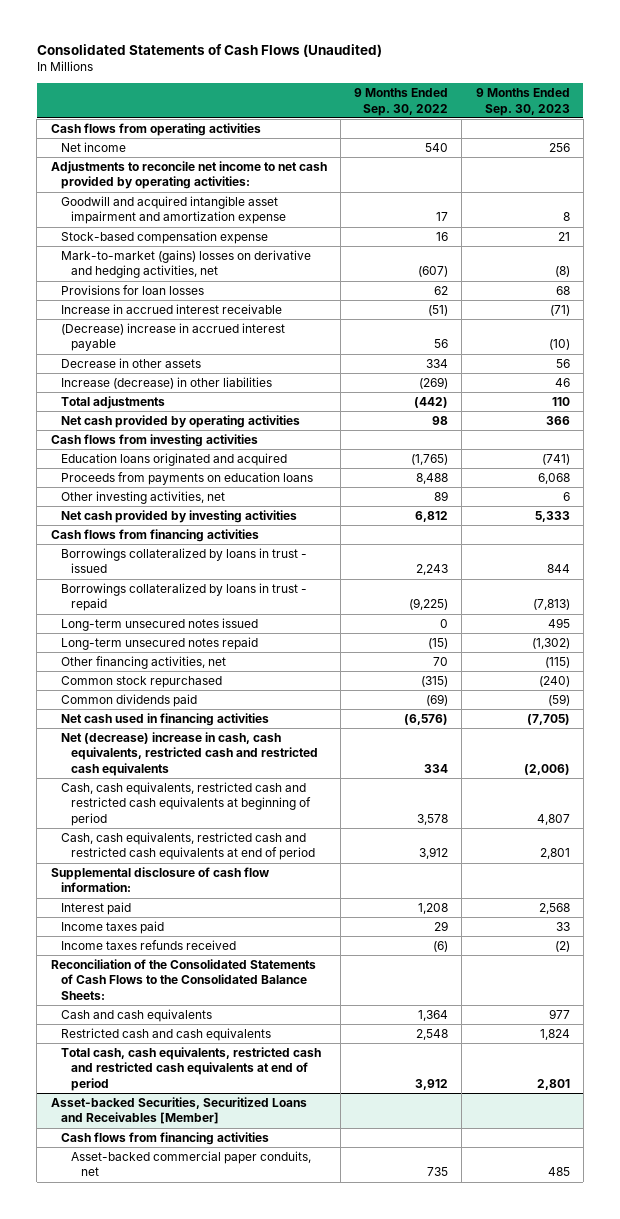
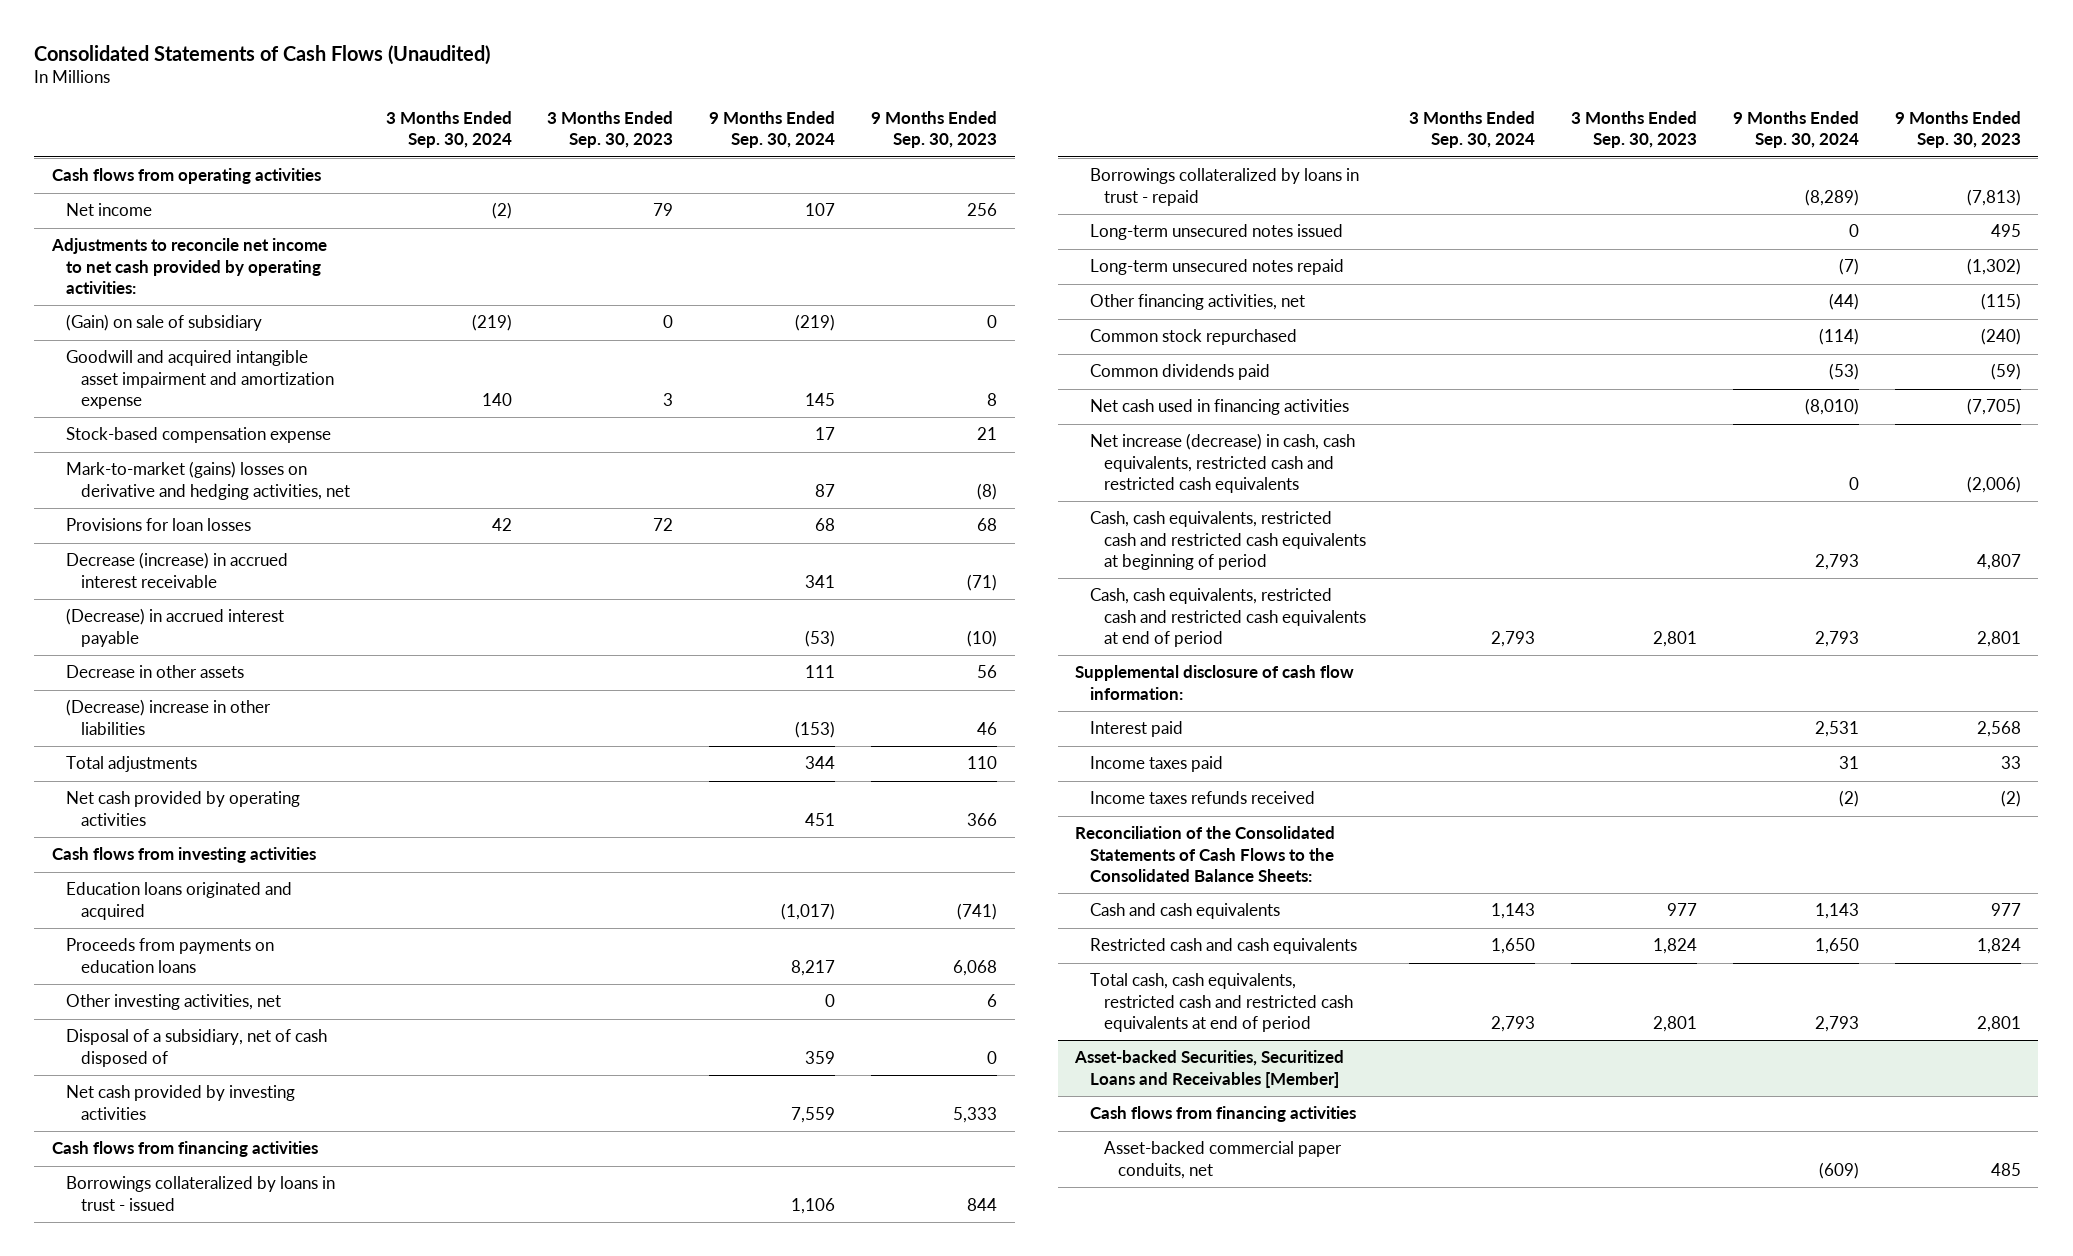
[354,88,449,116] 9 Months Ended Sep. 30, 2022 -> none
none -> [385,110,512,149] 3 Months Ended Sep. 30, 2024
none -> [547,110,674,149] 3 Months Ended Sep. 30, 2023
none -> [709,110,836,149] 9 Months Ended Sep. 30, 2024
none -> [66,314,263,332] (Gain) on sale of subsidiary
[60,303,282,314] Increase in accrued interest receivable -> [66,552,289,588] Decrease (increase) in accrued interest receivable
[60,322,285,352] (Decrease) increase in accrued interest payable -> [66,608,285,647] (Decrease) in accrued interest payable
[60,376,272,389] Increase (decrease) in other liabilities -> [66,699,272,735] (Decrease) increase in other liabilities
none -> [66,1029,328,1067] Disposal of a subsidiary, net of cash disposed of
[60,731,319,776] Net (decrease) increase in cash, cash equivalents, restricted cash and restricted cash equivalents -> [1089,433,1355,494] Net increase (decrease) in cash, cash equivalents, restricted cash and restricted cash equivalents

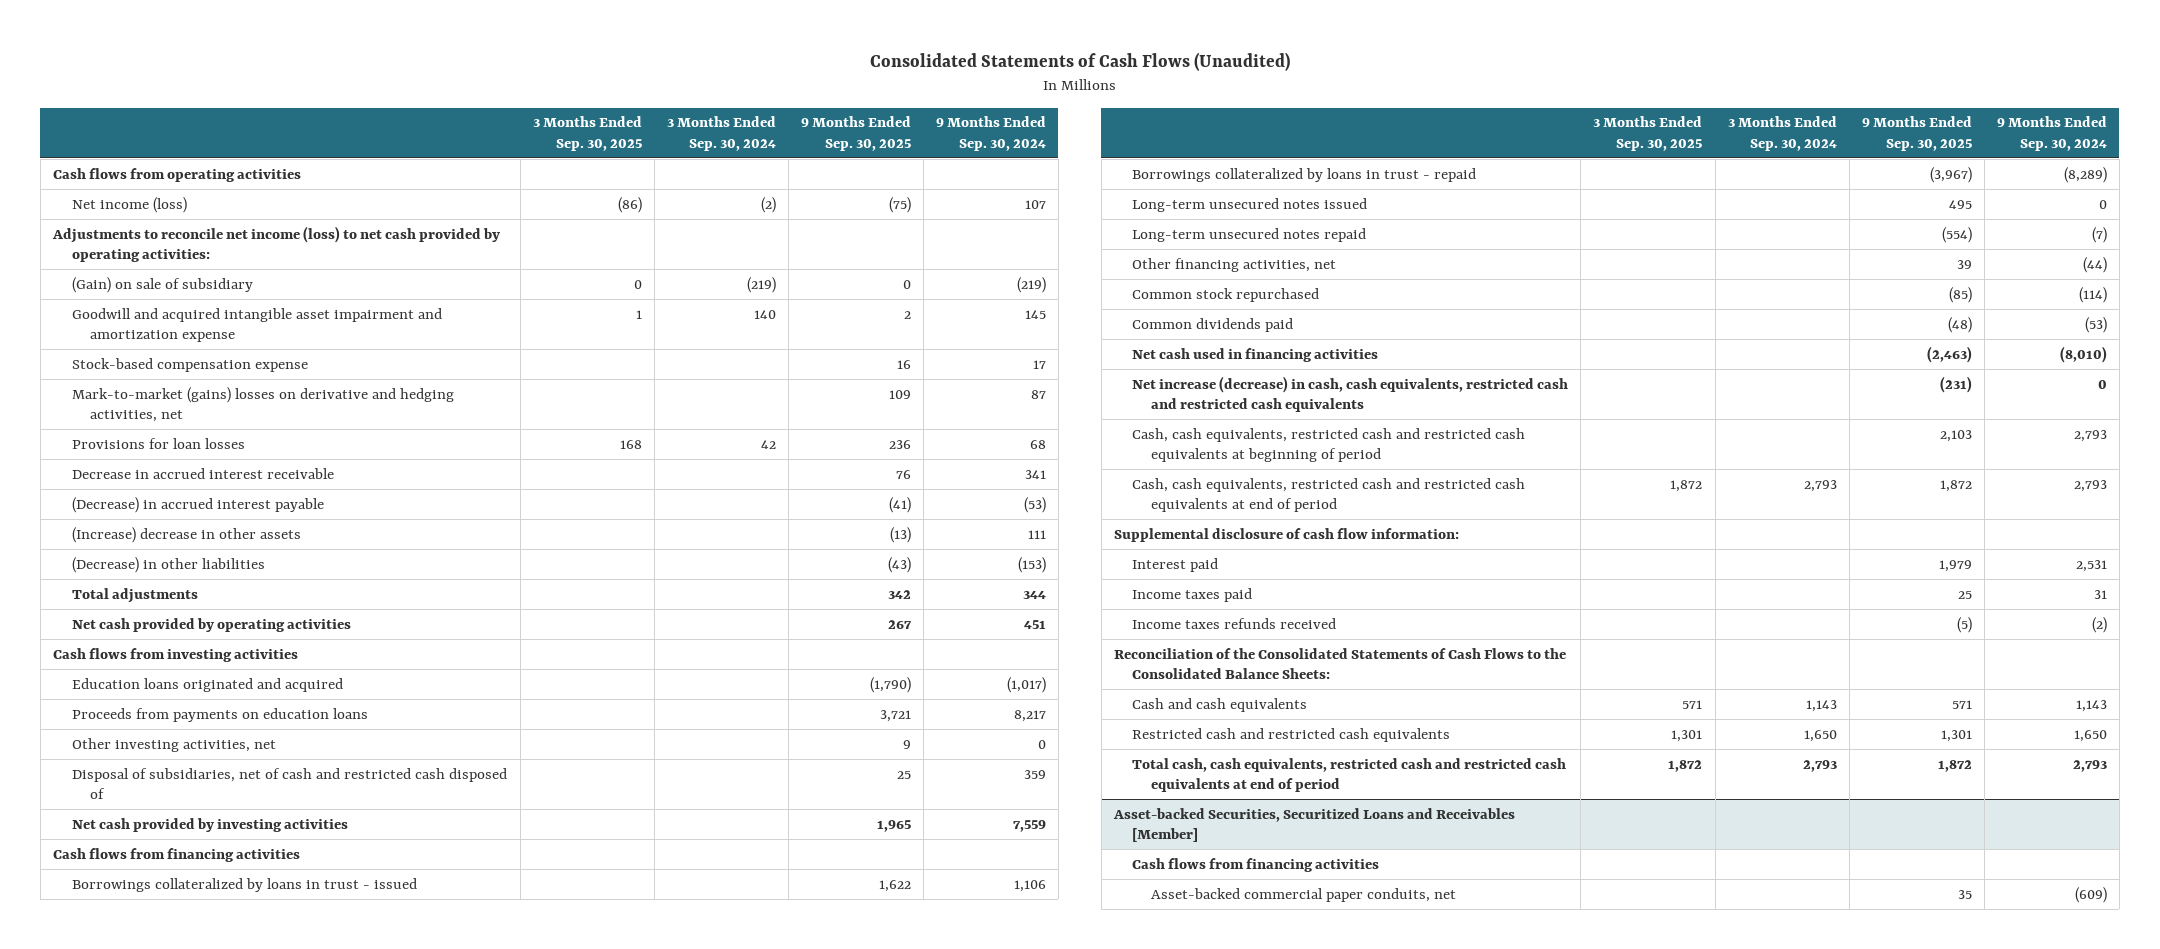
[547,110,674,149] 3 Months Ended Sep. 30, 2023 -> none
[871,110,998,149] 9 Months Ended Sep. 30, 2023 -> none
none -> [532,116,642,151] 3 Months Ended Sep. 30, 2025
none -> [800,116,911,151] 9 Months Ended Sep. 30, 2025
[66,203,153,217] Net income -> [71,196,187,213] Net income (loss)
[51,238,328,295] Adjustments to reconcile net income to net cash provided by operating activities: -> [52,225,501,263] Adjustments to reconcile net income (loss) to net cash provided by operating activities:
[66,552,289,588] Decrease (increase) in accrued interest receivable -> [71,467,334,479] Decrease in accrued interest receivable
[66,665,245,679] Decrease in other assets -> [71,526,301,543] (Increase) decrease in other assets
[66,699,272,735] (Decrease) increase in other liabilities -> [71,556,265,573] (Decrease) in other liabilities
[66,1029,328,1067] Disposal of a subsidiary, net of cash disposed of -> [71,767,507,800] Disposal of subsidiaries, net of cash and restricted cash disposed of
[1089,938,1357,955] Restricted cash and cash equivalents -> [1132,727,1451,742] Restricted cash and restricted cash equivalents

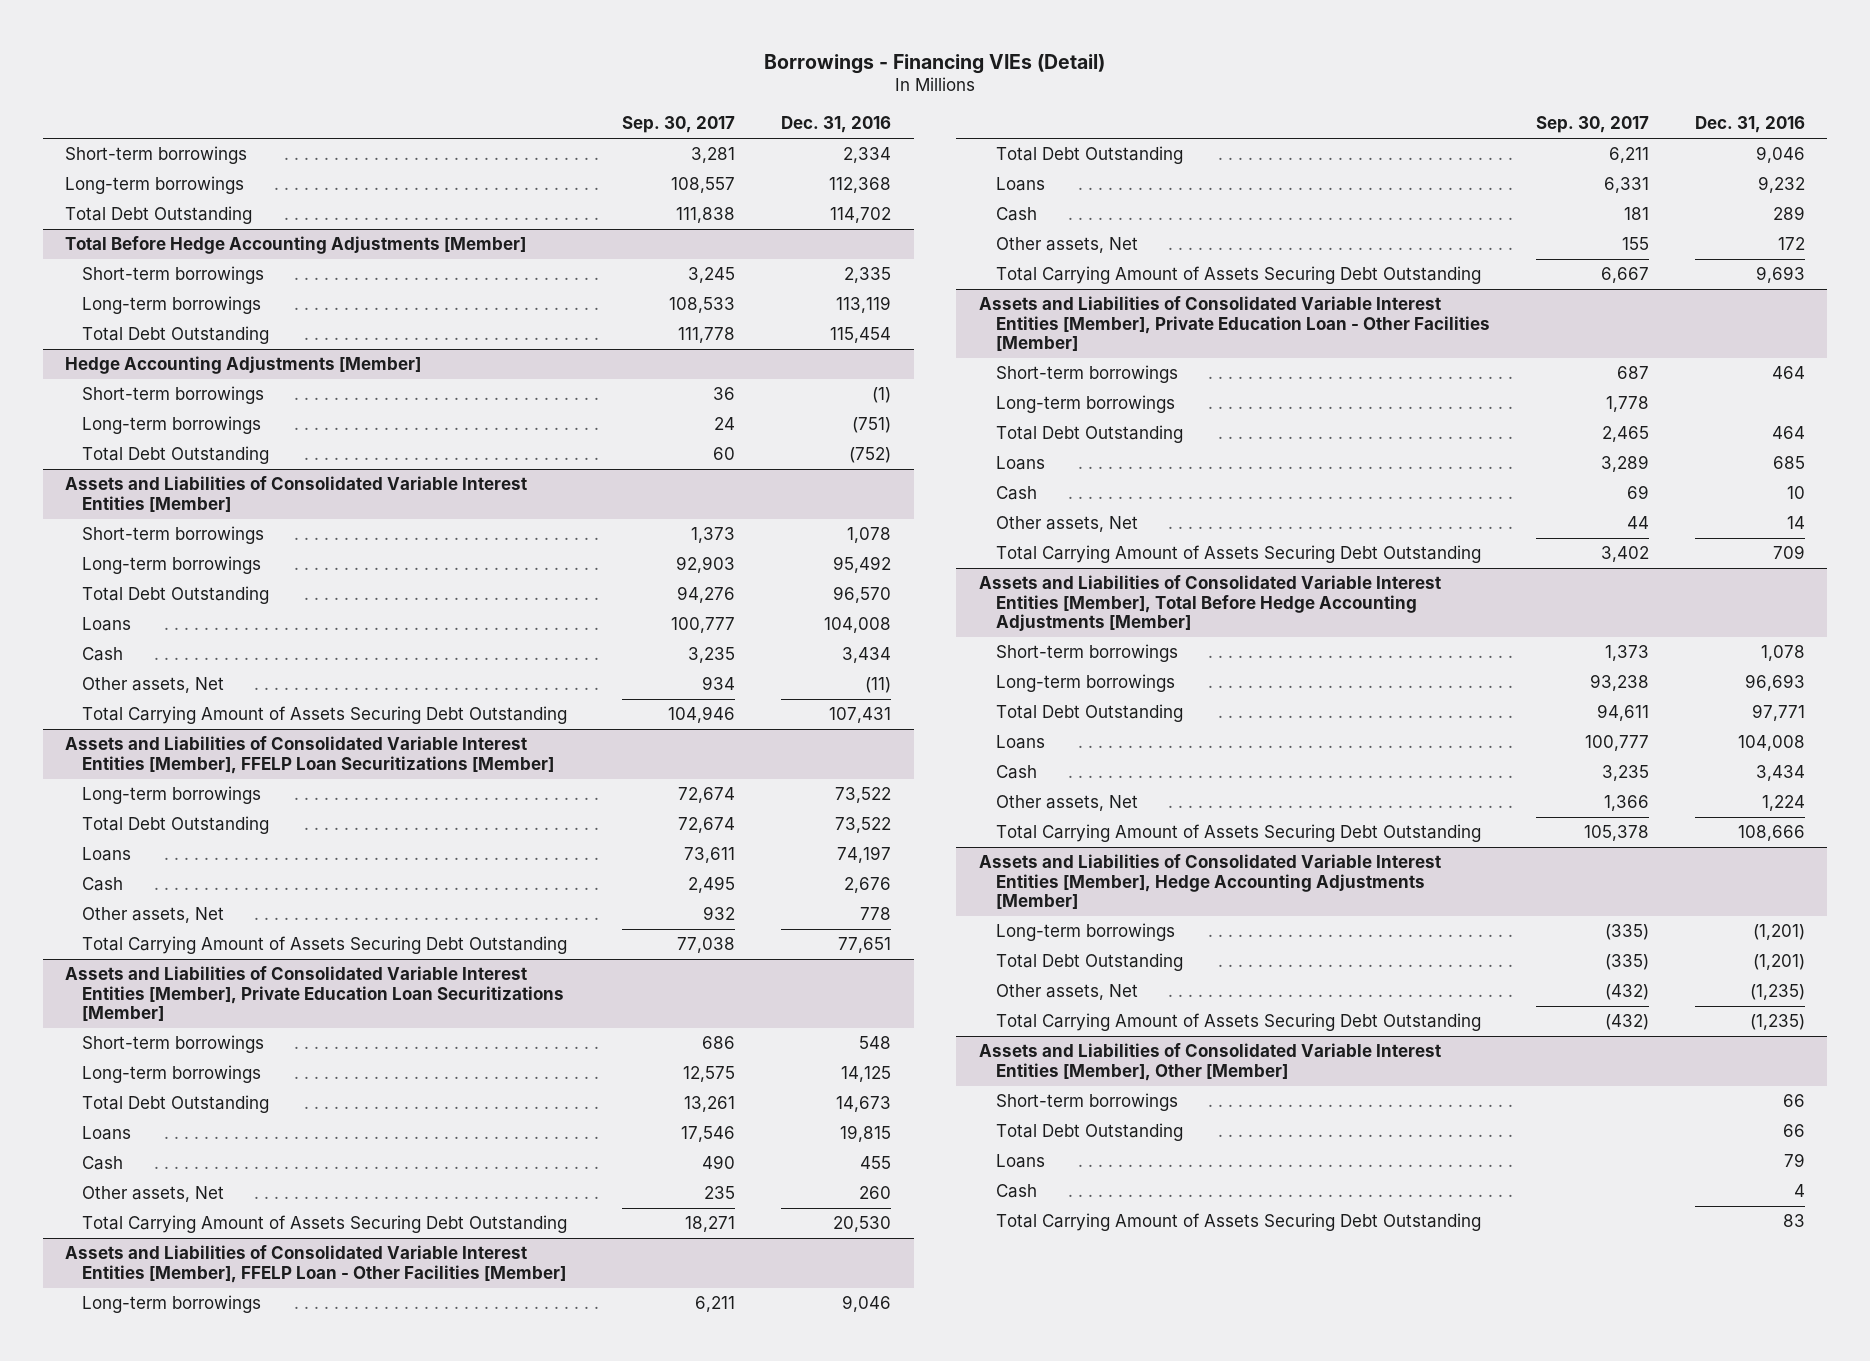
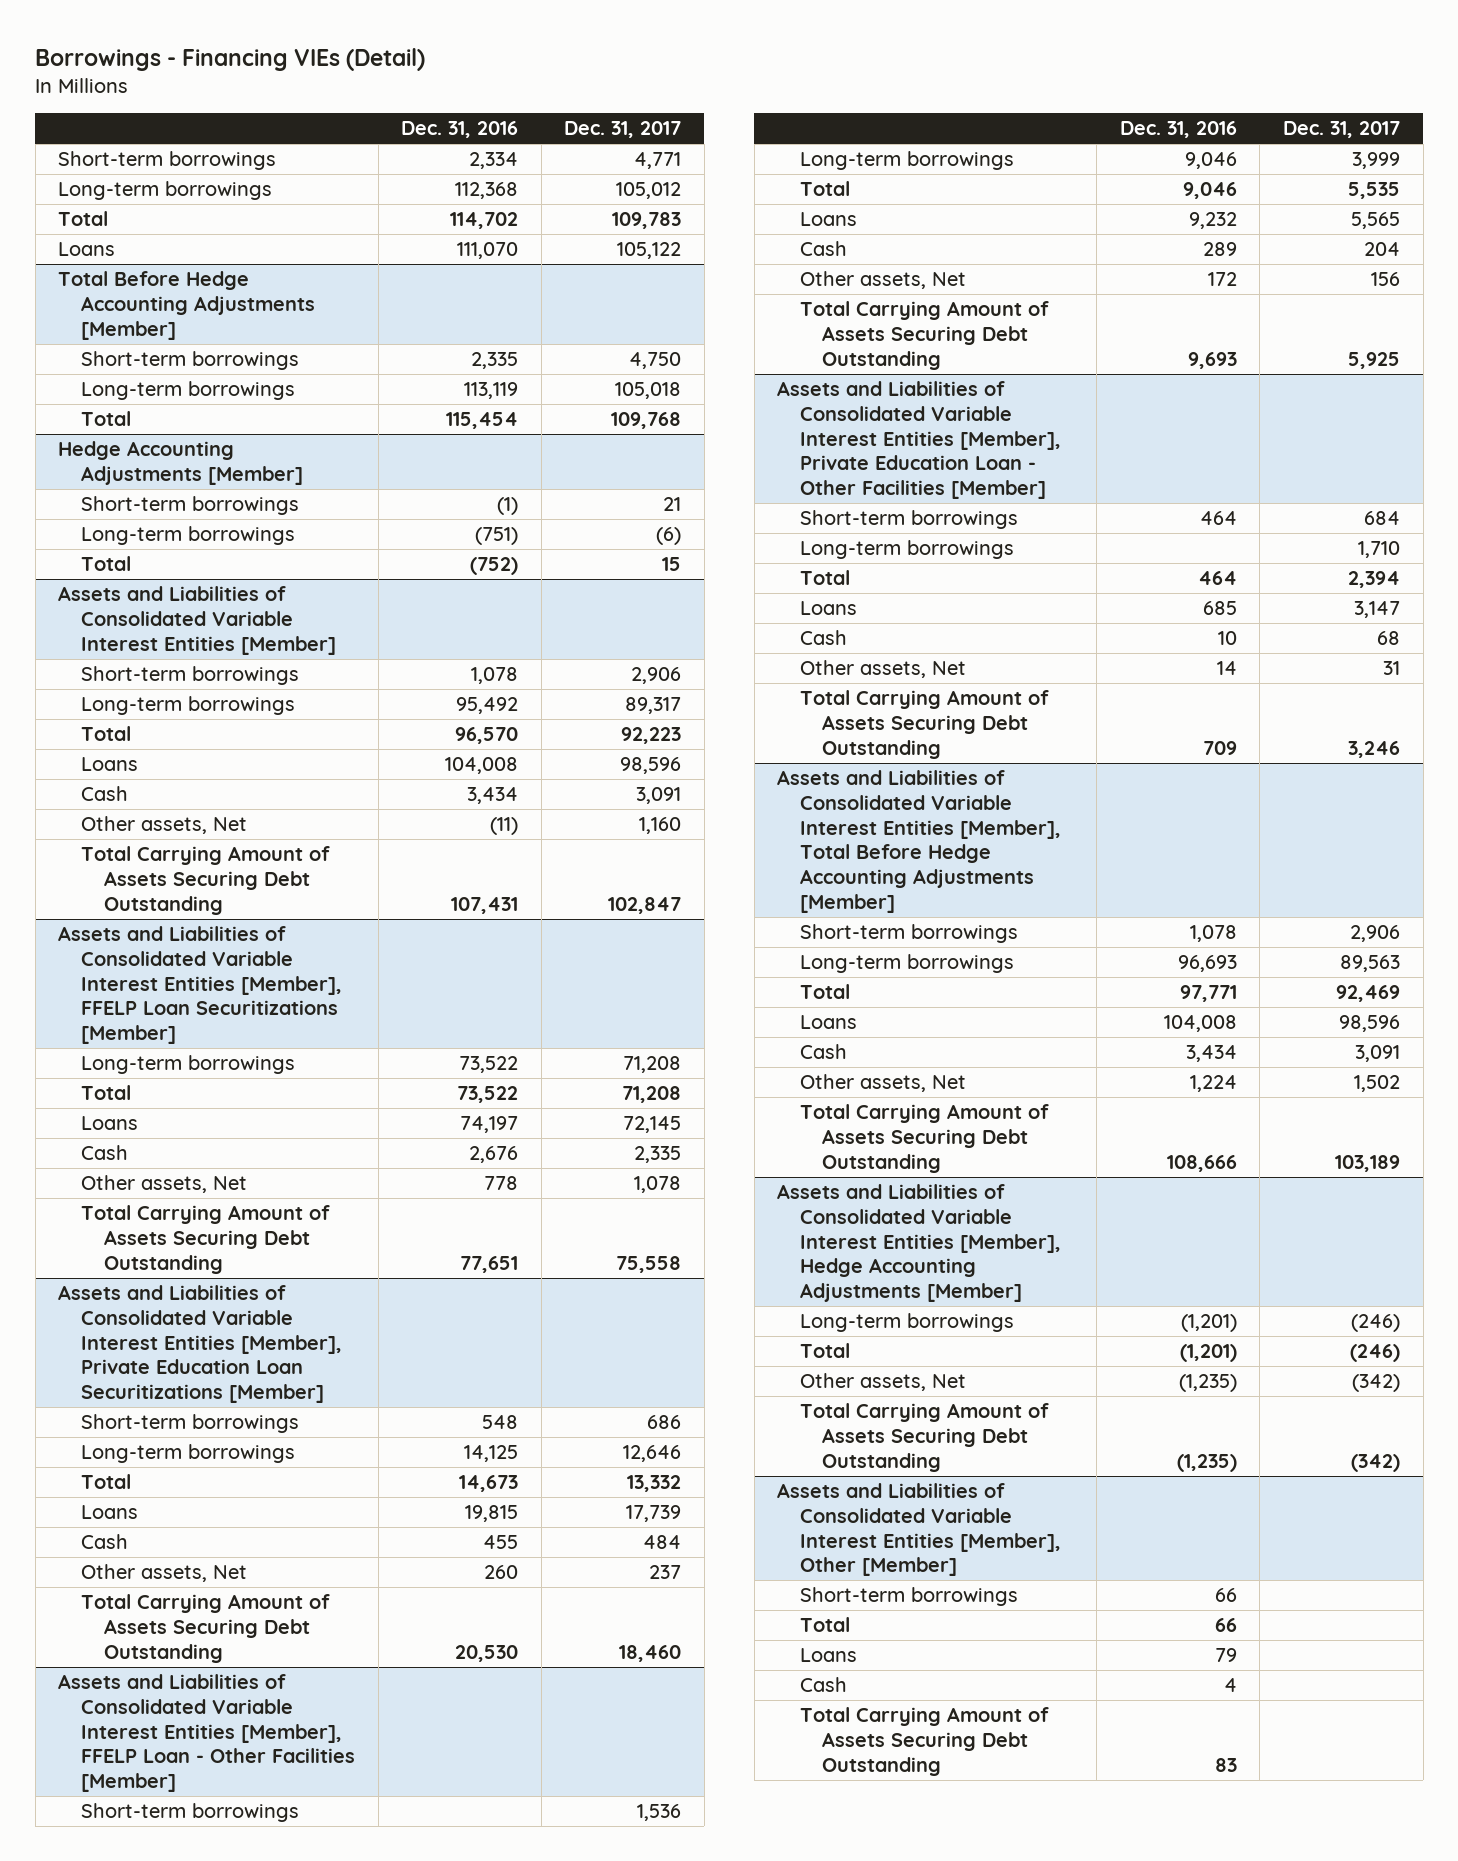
[622,116,736,134] Sep. 30, 2017 -> none
none -> [564,121,682,139] Dec. 31, 2017
[65,206,253,225] Total Debt Outstanding -> [58,211,109,227] Total
none -> [58,242,116,257] Loans
[82,326,270,345] Total Debt Outstanding -> [80,411,131,427] Total
[82,446,270,465] Total Debt Outstanding -> [80,556,131,572] Total
[82,586,270,605] Total Debt Outstanding -> [80,726,131,742] Total
[82,816,270,835] Total Debt Outstanding -> [80,1085,131,1101] Total
[82,1095,270,1114] Total Debt Outstanding -> [80,1474,131,1490] Total
none -> [80,1803,299,1823] Short-term borrowings
[995,146,1183,165] Total Debt Outstanding -> [799,181,850,197] Total
[995,425,1183,444] Total Debt Outstanding -> [799,570,850,586] Total
[995,704,1183,723] Total Debt Outstanding -> [799,984,850,1000] Total
[995,953,1183,972] Total Debt Outstanding -> [799,1343,850,1359] Total
[995,1123,1183,1142] Total Debt Outstanding -> [799,1617,850,1633] Total

